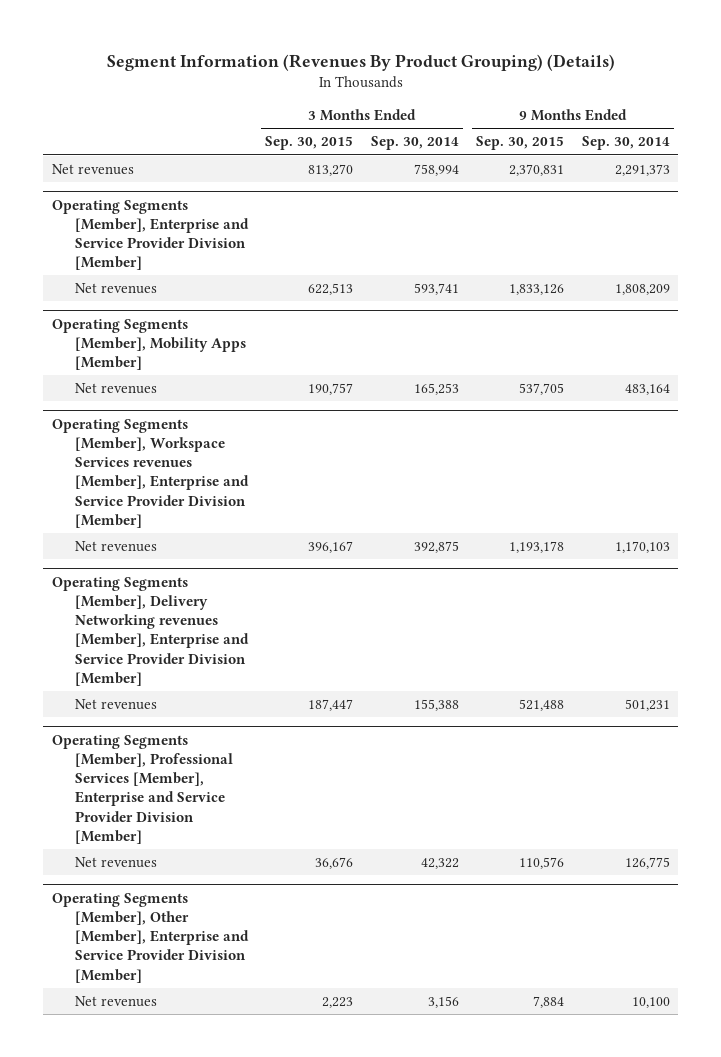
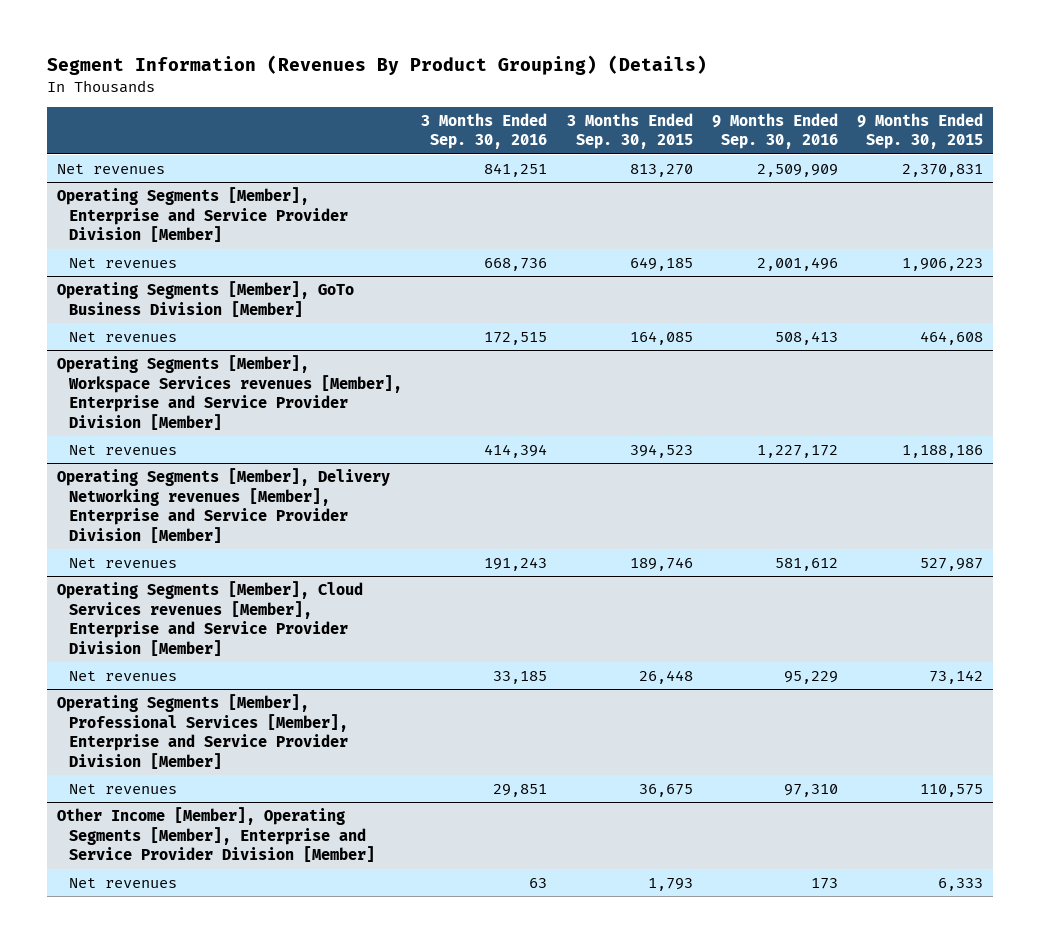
[370,136,459,151] Sep. 30, 2014 -> none
[581,136,670,151] Sep. 30, 2014 -> none
none -> [421,112,548,150] 3 Months Ended Sep. 30, 2016
none -> [711,112,838,150] 9 Months Ended Sep. 30, 2016
[51,318,247,371] Operating Segments [Member], Mobility Apps [Member] -> none
[308,282,354,295] 622,513 -> [629,256,693,271] 649,185
[509,283,565,295] 1,833,126 -> [902,257,984,271] 1,906,223
none -> [56,280,354,317] Operating Segments [Member], GoTo Business Division [Member]
[308,382,354,395] 190,757 -> [629,330,693,345] 164,085
[519,382,565,395] 537,705 -> [920,330,984,345] 464,608
[308,540,354,553] 396,167 -> [629,443,693,458] 394,523
[509,540,565,553] 1,193,178 -> [902,444,984,458] 1,188,186
[308,698,354,711] 187,447 -> [629,556,693,571] 189,746
[519,698,565,711] 521,488 -> [920,557,984,571] 527,987
none -> [56,580,363,657] Operating Segments [Member], Cloud Services revenues [Member], Enterprise and Service Provider Division [Member]
none -> [68,670,177,681] Net revenues
[315,856,354,869] 36,676 -> [638,783,693,797] 36,675
[519,856,565,869] 110,576 -> [920,783,984,797] 110,575
[51,892,250,983] Operating Segments [Member], Other [Member], Enterprise and Service Provider Division [Member] -> [56,806,375,863] Other Income [Member], Operating Segments [Member], Enterprise and Service Provider Division [Member]
[322,996,354,1008] 2,223 -> [647,877,693,891] 1,793
[533,995,565,1008] 7,884 -> [938,877,984,891] 6,333

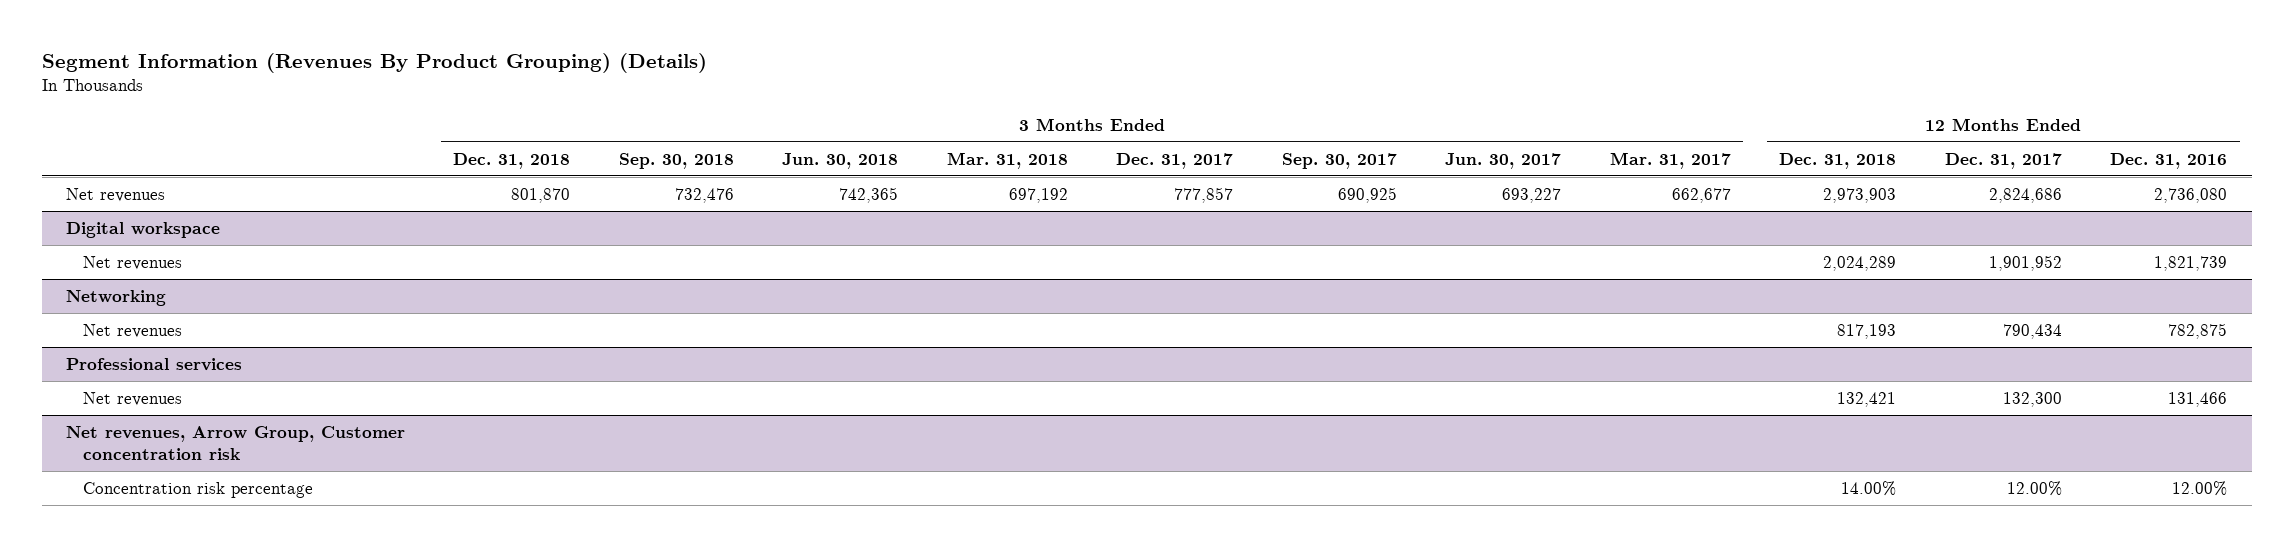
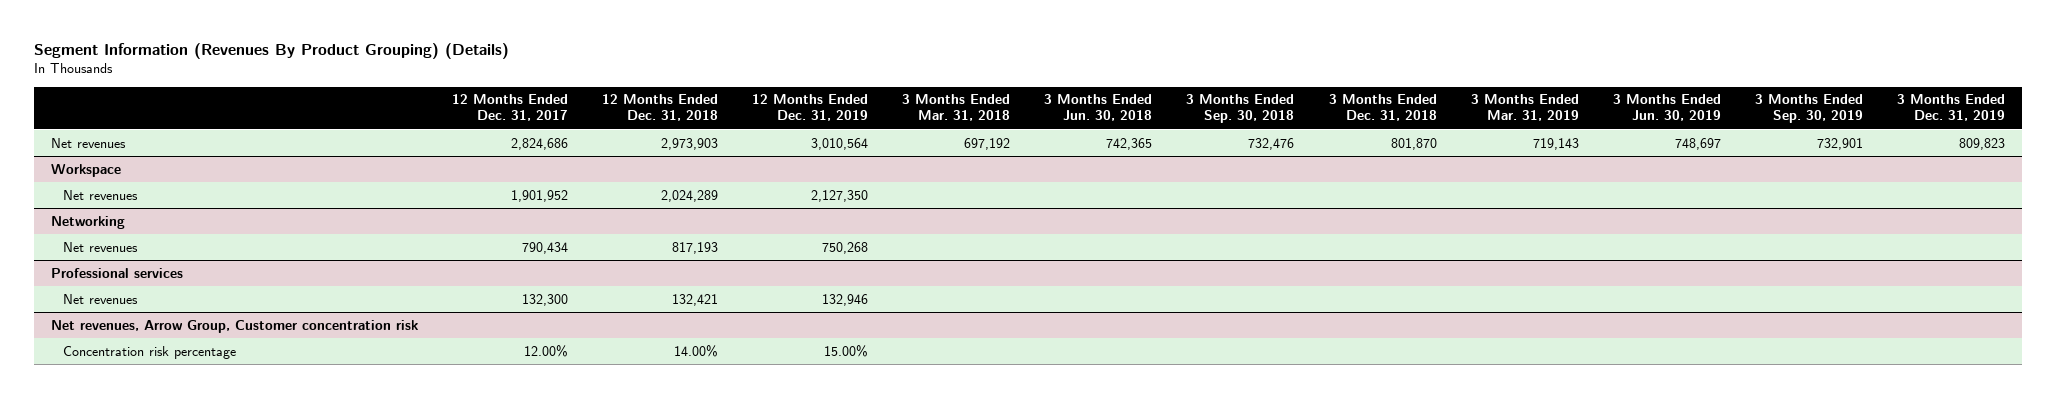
[1116,152,1234,169] Dec. 31, 2017 -> none
[1281,152,1397,169] Sep. 30, 2017 -> none
[1445,152,1562,169] Jun. 30, 2017 -> none
[1609,151,1731,169] Mar. 31, 2017 -> none
[2110,152,2228,169] Dec. 31, 2016 -> none
none -> [752,94,869,122] 12 Months Ended Dec. 31, 2019
none -> [1470,94,1579,122] 3 Months Ended Mar. 31, 2019
none -> [1612,94,1721,122] 3 Months Ended Jun. 30, 2019
none -> [1754,94,1863,124] 3 Months Ended Sep. 30, 2019
none -> [1897,94,2006,122] 3 Months Ended Dec. 31, 2019
[65,221,220,238] Digital workspace -> [50,163,121,177] Workspace

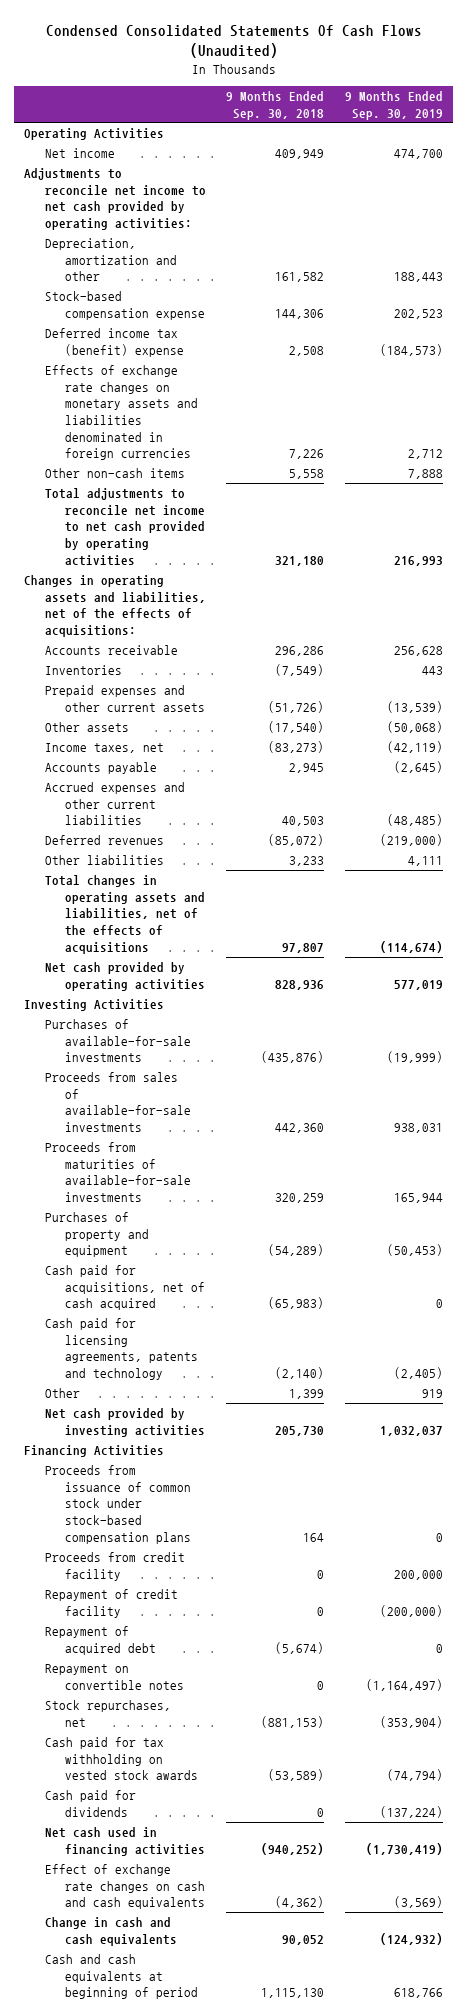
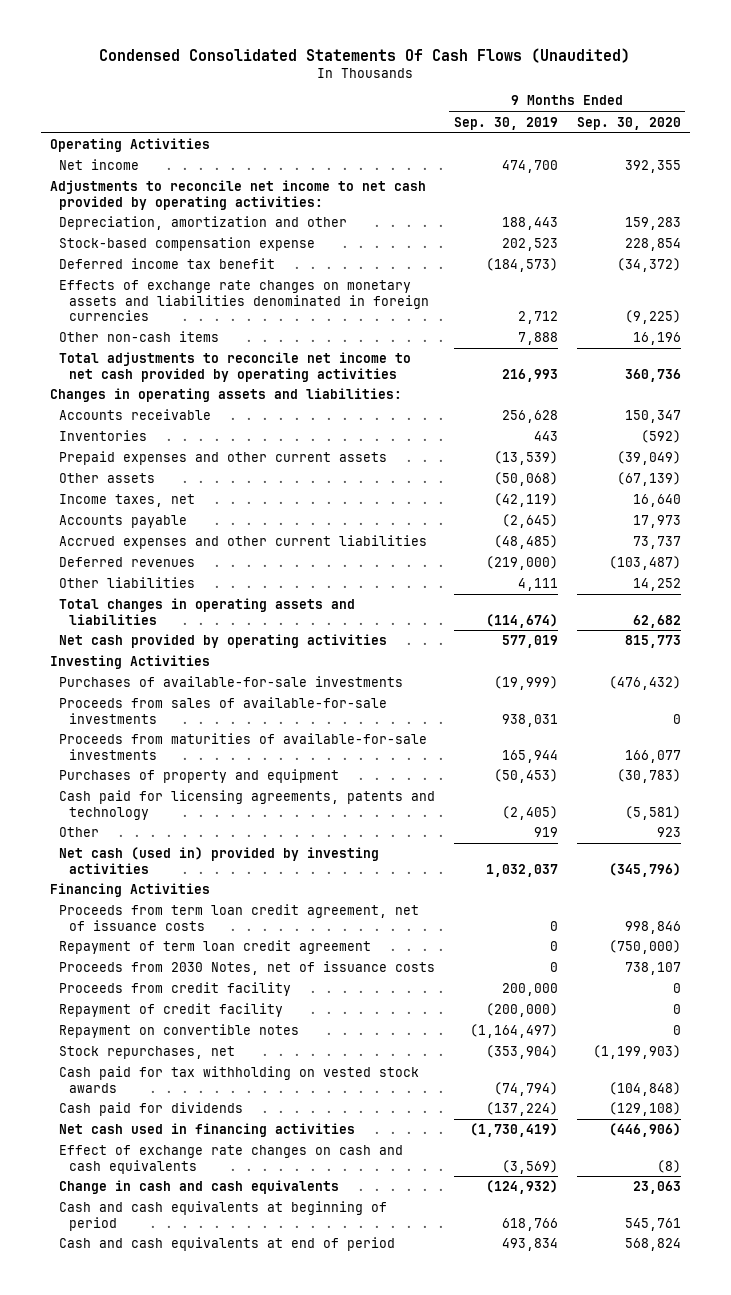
[226,90,325,120] 9 Months Ended Sep. 30, 2018 -> none
none -> [576,116,681,130] Sep. 30, 2020
[44,328,184,357] Deferred income tax (benefit) expense -> [59,258,276,270] Deferred income tax benefit
[24,575,206,638] Changes in operating assets and liabilities, net of the effects of acquisitions: -> [50,388,403,403] Changes in operating assets and liabilities:
[44,875,205,954] Total changes in operating assets and liabilities, net of the effects of acquisitions -> [59,598,356,625] Total changes in operating assets and liabilities
[44,1265,205,1311] Cash paid for acquisitions, net of cash acquired -> none
[44,1408,205,1437] Net cash provided by investing activities -> [59,847,380,874] Net cash (used in) provided by investing activities
[44,1465,191,1544] Proceeds from issuance of common stock under stock-based compensation plans -> none
none -> [59,904,420,931] Proceeds from term loan credit agreement, net of issuance costs
none -> [59,940,372,955] Repayment of term loan credit agreement
none -> [59,961,436,976] Proceeds from 2030 Notes, net of issuance costs
[44,1626,156,1655] Repayment of acquired debt -> none
none -> [59,1237,396,1252] Cash and cash equivalents at end of period

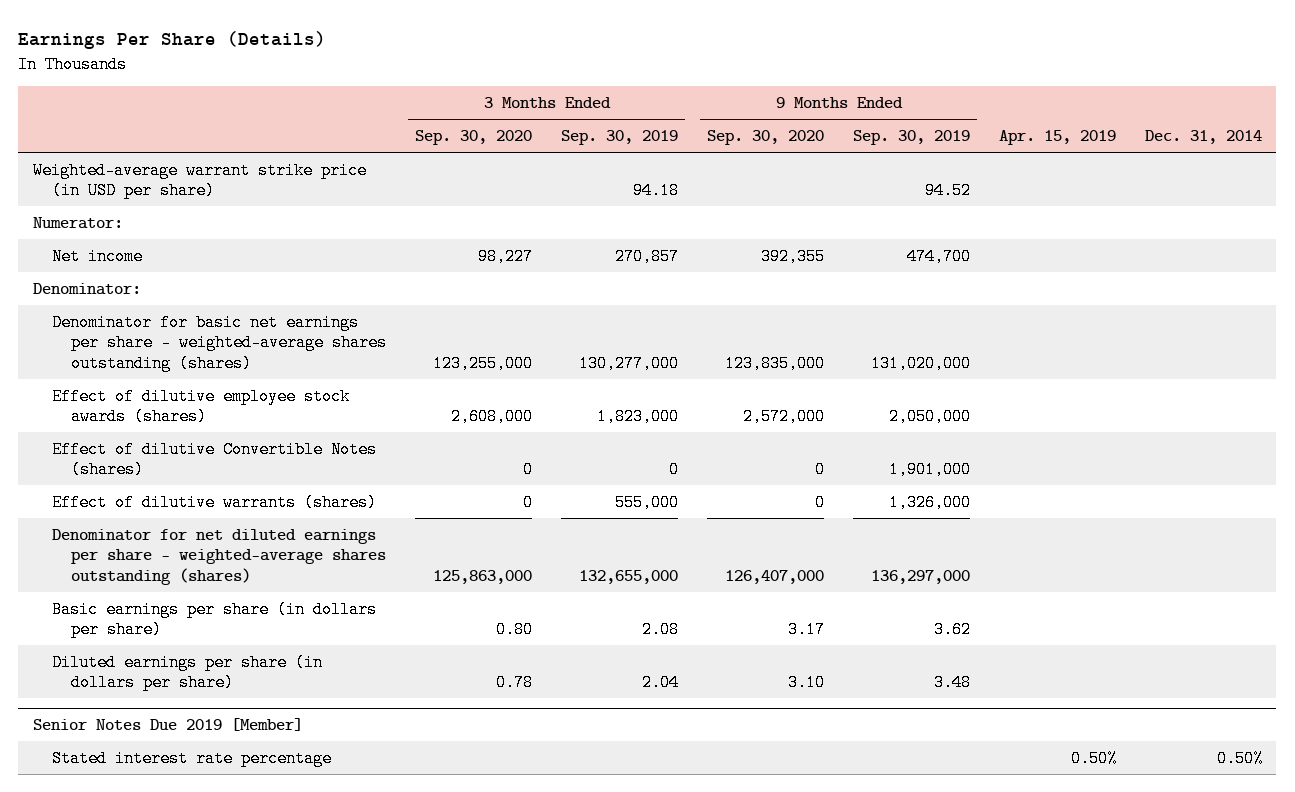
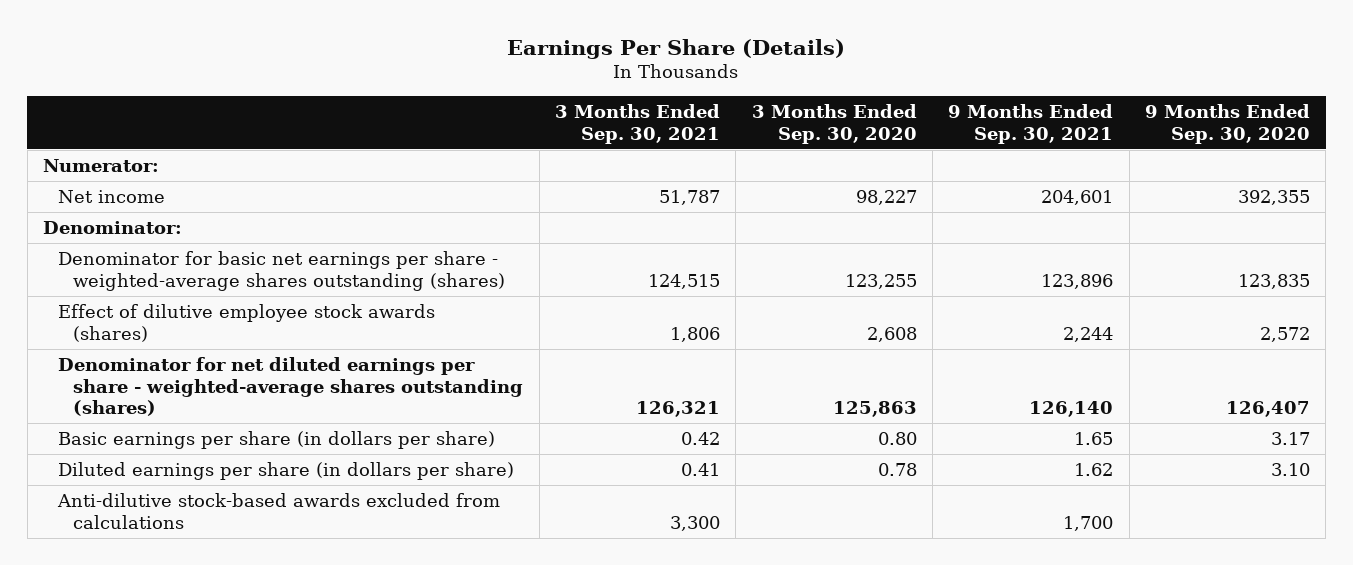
[561,130,679,146] Sep. 30, 2019 -> none
[853,130,971,146] Sep. 30, 2019 -> none
[999,130,1117,146] Apr. 15, 2019 -> none
[1145,130,1263,145] Dec. 31, 2014 -> none
none -> [554,104,720,144] 3 Months Ended Sep. 30, 2021
none -> [948,104,1114,144] 9 Months Ended Sep. 30, 2021
[32,161,367,200] Weighted-average warrant strike price (in USD per share) -> none
[51,440,377,479] Effect of dilutive Convertible Notes (shares) -> none
[51,493,377,511] Effect of dilutive warrants (shares) -> none
[433,354,534,372] 123,255,000 -> [844,273,917,289] 123,255
[725,354,826,372] 123,835,000 -> [1237,273,1310,289] 123,835
[451,408,534,426] 2,608,000 -> [866,326,917,342] 2,608
[743,408,826,426] 2,572,000 -> [1259,326,1310,342] 2,572
[433,569,533,584] 125,863,000 -> [832,401,917,418] 125,863
[725,569,825,584] 126,407,000 -> [1225,401,1310,418] 126,407
[32,718,303,732] Senior Notes Due 2019 [Member] -> none
[51,749,332,767] Stated interest rate percentage -> none
none -> [57,492,501,529] Anti-dilutive stock-based awards excluded from calculations

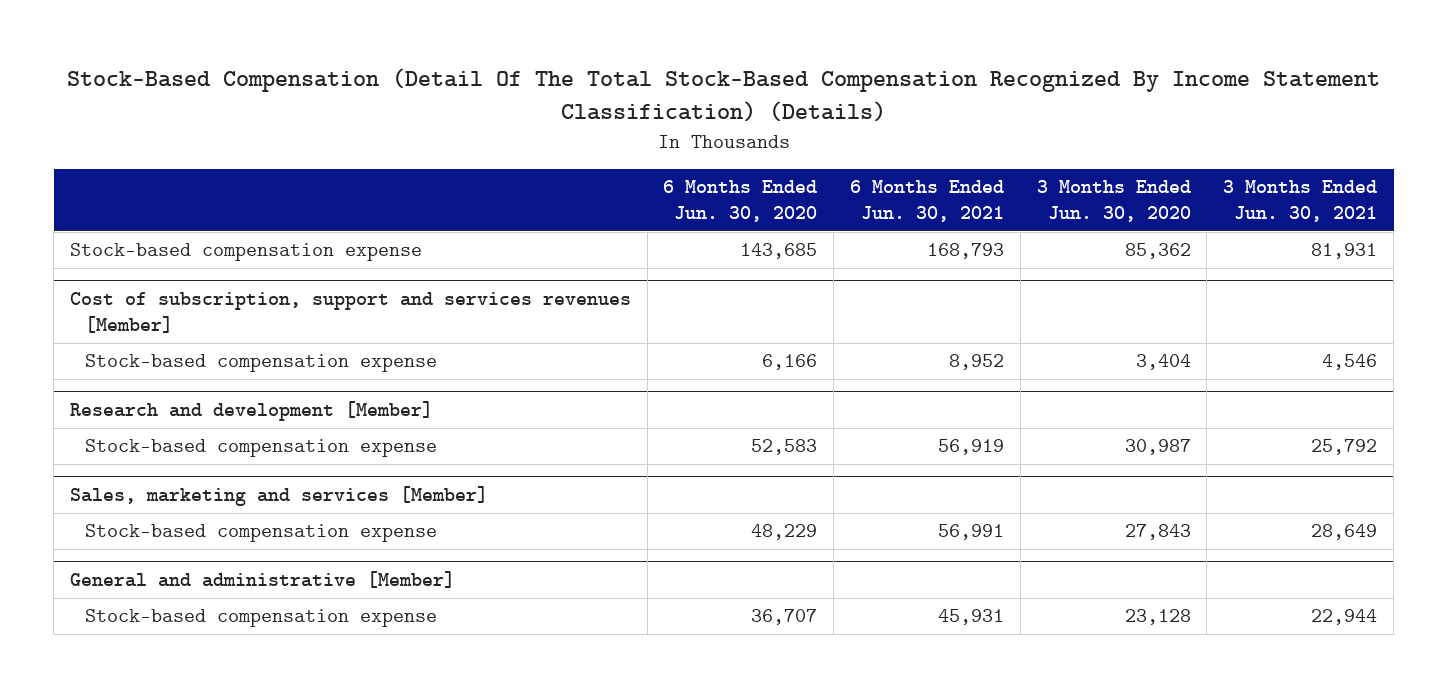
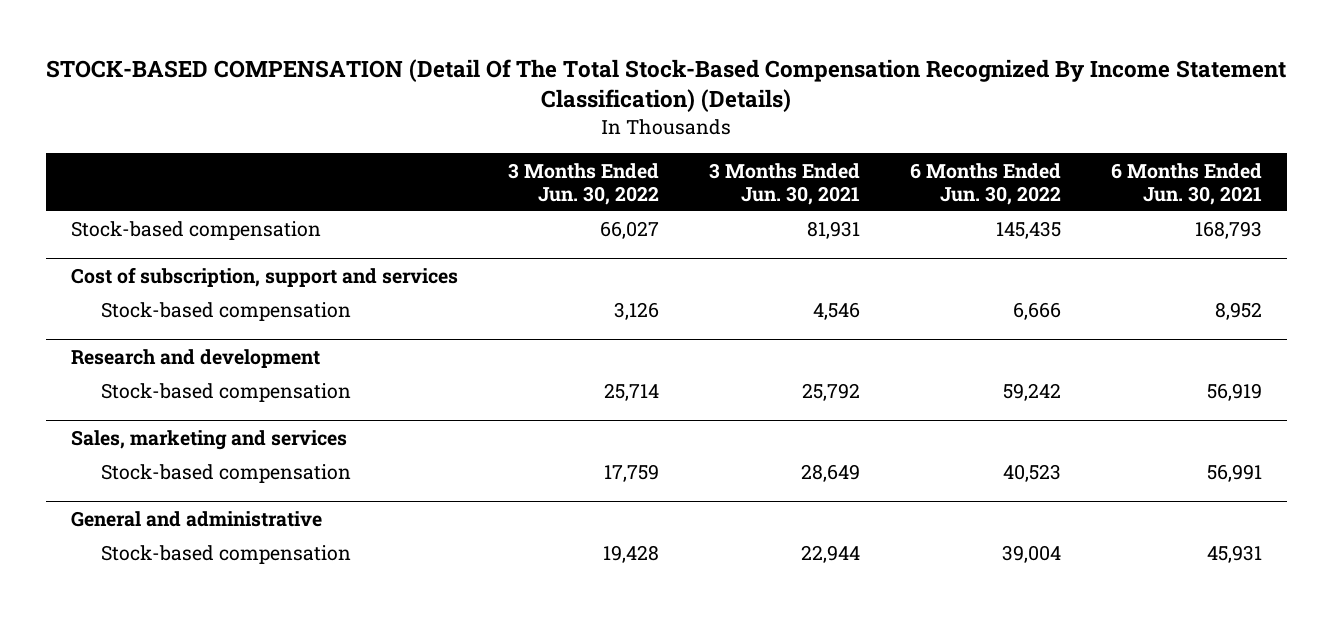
[66,68,1380,123] Stock-Based Compensation (Detail Of The Total Stock-Based Compensation Recognized By Income Statement Classification) (Details) -> [46,58,1287,113] STOCK-BASED COMPENSATION (Detail Of The Total Stock-Based Compensation Recognized By Income Statement Classification) (Details)
[663,180,818,223] 6 Months Ended Jun. 30, 2020 -> none
[1036,180,1191,223] 3 Months Ended Jun. 30, 2020 -> none
none -> [507,162,659,205] 3 Months Ended Jun. 30, 2022
none -> [909,162,1061,205] 6 Months Ended Jun. 30, 2022
[69,243,422,262] Stock-based compensation expense -> [70,221,321,241] Stock-based compensation
[69,292,631,334] Cost of subscription, support and services revenues [Member] -> [70,266,458,287] Cost of subscription, support and services
[84,354,437,373] Stock-based compensation expense -> [101,302,352,322] Stock-based compensation
[69,401,433,422] Research and development [Member] -> [70,348,320,368] Research and development
[84,439,437,458] Stock-based compensation expense -> [101,383,352,403] Stock-based compensation
[69,486,488,507] Sales, marketing and services [Member] -> [70,429,347,450] Sales, marketing and services
[84,524,437,543] Stock-based compensation expense -> [101,464,352,484] Stock-based compensation
[69,571,455,589] General and administrative [Member] -> [70,510,322,527] General and administrative
[84,609,437,628] Stock-based compensation expense -> [101,545,352,565] Stock-based compensation

